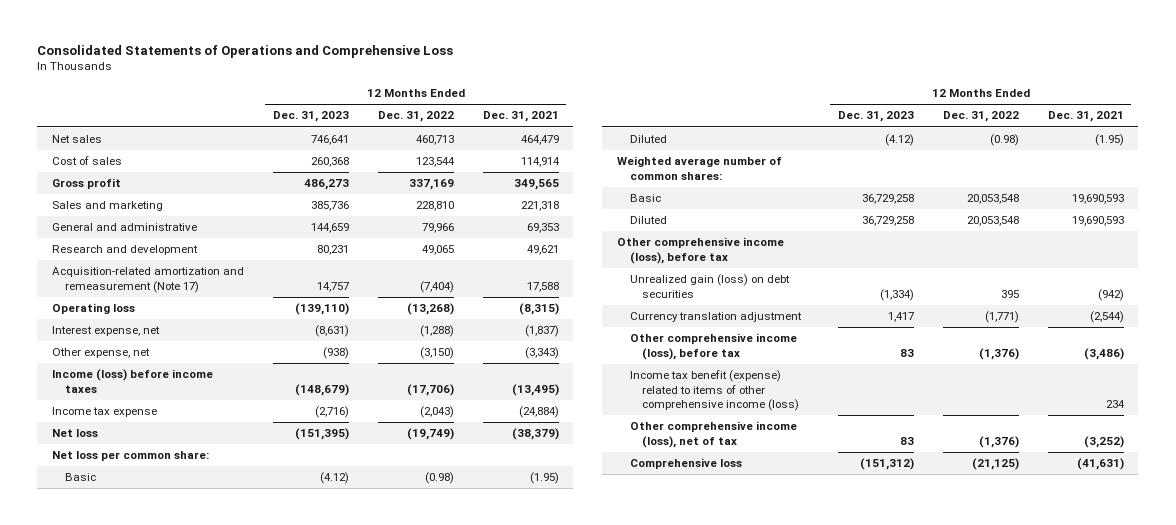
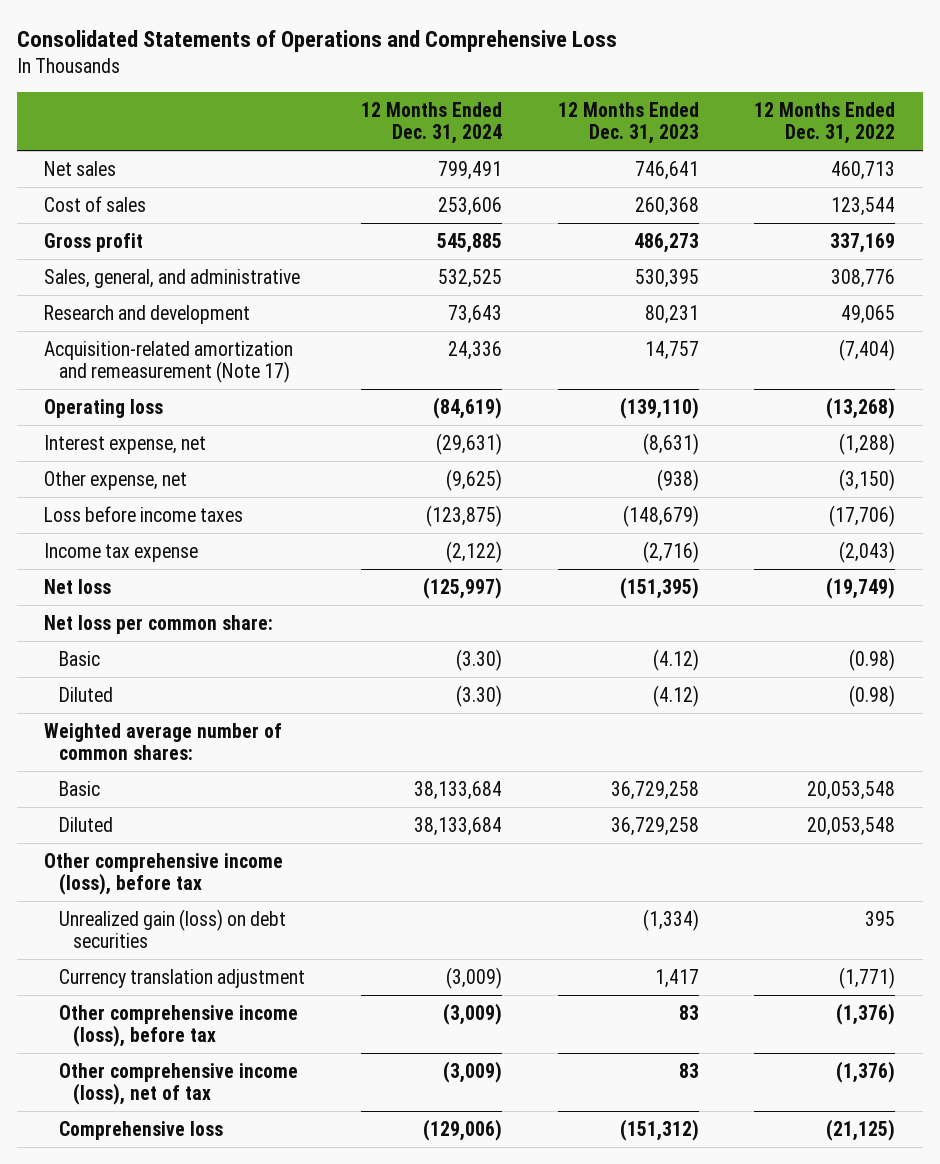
[482,111,559,123] Dec. 31, 2021 -> none
none -> [360,101,502,145] 12 Months Ended Dec. 31, 2024
[51,201,163,212] Sales and marketing -> none
[51,223,197,232] General and administrative -> [44,268,301,288] Sales, general, and administrative
[310,223,349,234] 144,659 -> [634,268,699,288] 530,395
[421,223,454,234] 79,966 -> [831,268,896,288] 308,776
[51,369,213,393] Income (loss) before income taxes -> [44,505,244,522] Loss before income taxes
[629,370,800,412] Income tax benefit (expense) related to items of other comprehensive income (loss) -> none

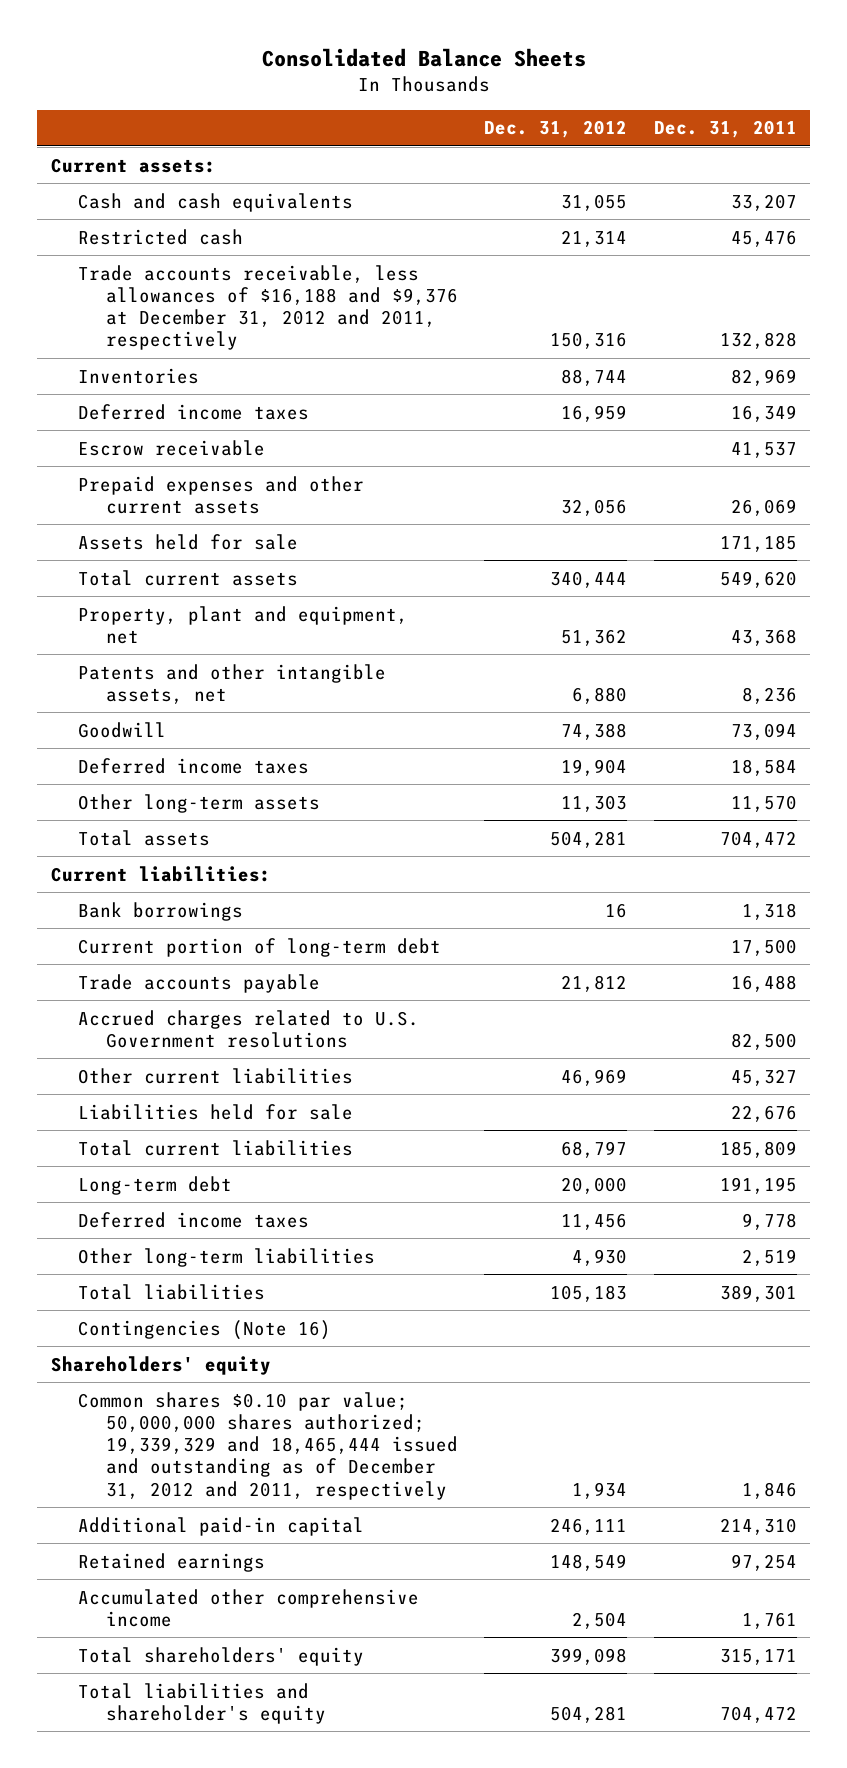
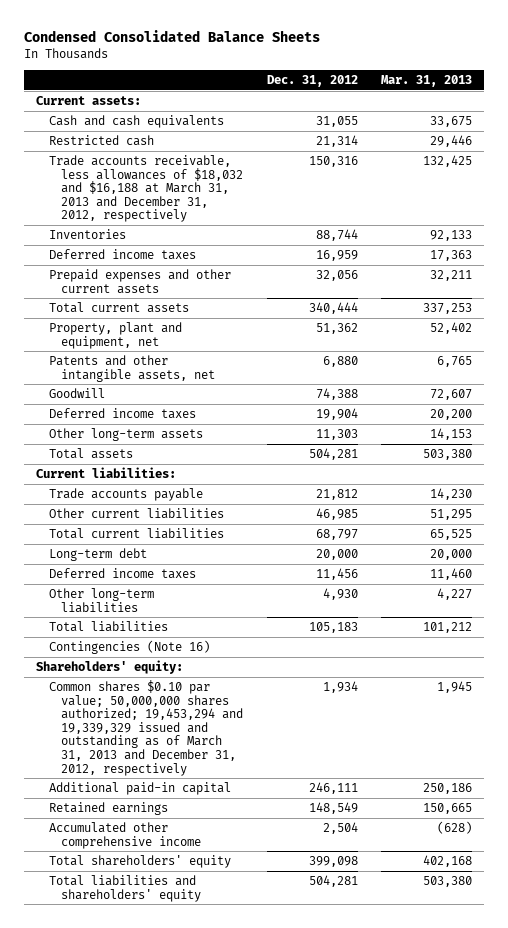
[261,48,586,68] Consolidated Balance Sheets -> [23,30,320,43] Condensed Consolidated Balance Sheets
[653,120,797,139] Dec. 31, 2011 -> none
none -> [381,74,473,87] Mar. 31, 2013
[78,264,458,351] Trade accounts receivable, less allowances of $16,188 and $9,376 at December 31, 2012 and 2011, respectively -> [48,154,244,223] Trade accounts receivable, less allowances of $18,032 and $16,188 at March 31, 2013 and December 31, 2012, respectively
[78,439,266,456] Escrow receivable -> none
[78,533,299,550] Assets held for sale -> none
[78,901,244,921] Bank borrowings -> none
[78,937,442,957] Current portion of long-term debt -> none
[78,1009,420,1048] Accrued charges related to U.S. Government resolutions -> none
[78,1103,354,1120] Liabilities held for sale -> none
[561,1068,628,1086] 46,969 -> [315,507,358,520] 46,985
[50,1355,271,1375] Shareholders' equity -> [35,659,183,674] Shareholders' equity:
[78,1391,458,1500] Common shares $0.10 par value; 50,000,000 shares authorized; 19,339,329 and 18,465,444 issued and outstanding as of December 31, 2012 and 2011, respectively -> [48,679,244,776] Common shares $0.10 par value; 50,000,000 shares authorized; 19,453,294 and 19,339,329 issued and outstanding as of March 31, 2013 and December 31, 2012, respectively
[78,1682,326,1724] Total liabilities and shareholder's equity -> [48,874,202,902] Total liabilities and shareholders' equity

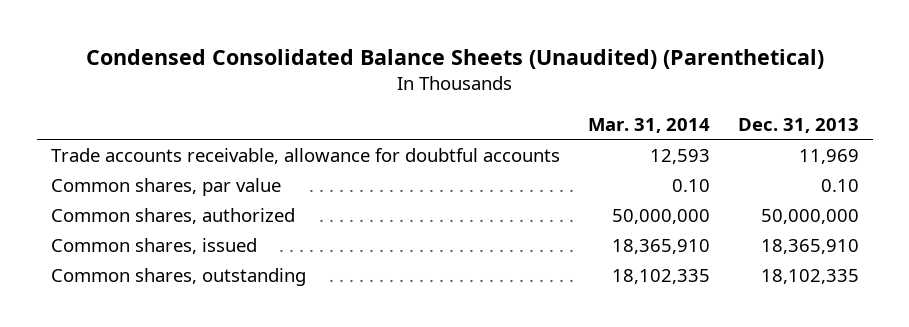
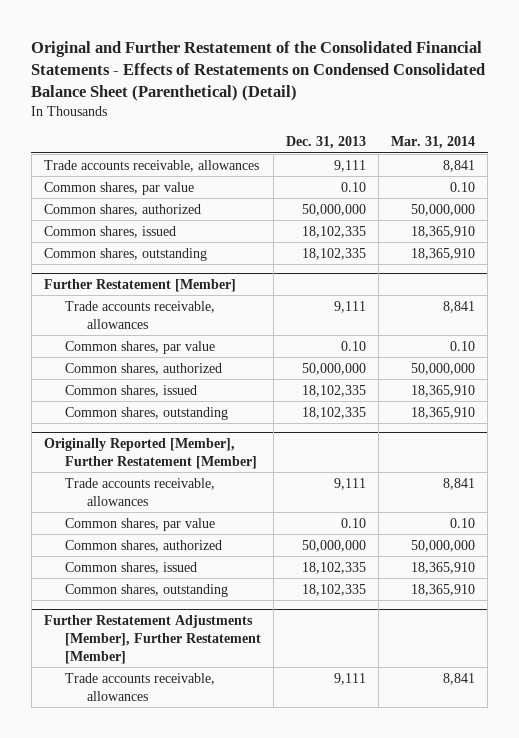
[85,49,824,70] Condensed Consolidated Balance Sheets (Unaudited) (Parenthetical) -> [31,41,486,102] Original and Further Restatement of the Consolidated Financial Statements - Effects of Restatements on Condensed Consolidated Balance Sheet (Parenthetical) (Detail)
[50,147,560,164] Trade accounts receivable, allowance for doubtful accounts -> [43,159,259,172] Trade accounts receivable, allowances
[649,148,710,164] 12,593 -> [443,159,476,172] 8,841
[798,148,859,164] 11,969 -> [334,159,367,172] 9,111
[760,238,859,254] 18,365,910 -> [302,225,367,238] 18,102,335
[611,268,710,284] 18,102,335 -> [411,247,476,260] 18,365,910
none -> [43,278,236,292] Further Restatement [Member]
none -> [65,300,216,329] Trade accounts receivable, allowances
none -> [65,340,216,354] Common shares, par value
none -> [65,362,223,375] Common shares, authorized
none -> [65,384,198,397] Common shares, issued
none -> [65,406,229,420] Common shares, outstanding
none -> [43,437,258,469] Originally Reported [Member], Further Restatement [Member]
none -> [65,477,216,506] Trade accounts receivable, allowances
none -> [65,517,216,531] Common shares, par value
none -> [65,539,223,552] Common shares, authorized
none -> [65,561,198,574] Common shares, issued
none -> [65,583,229,597] Common shares, outstanding
none -> [43,614,262,664] Further Restatement Adjustments [Member], Further Restatement [Member]
none -> [65,672,216,701] Trade accounts receivable, allowances

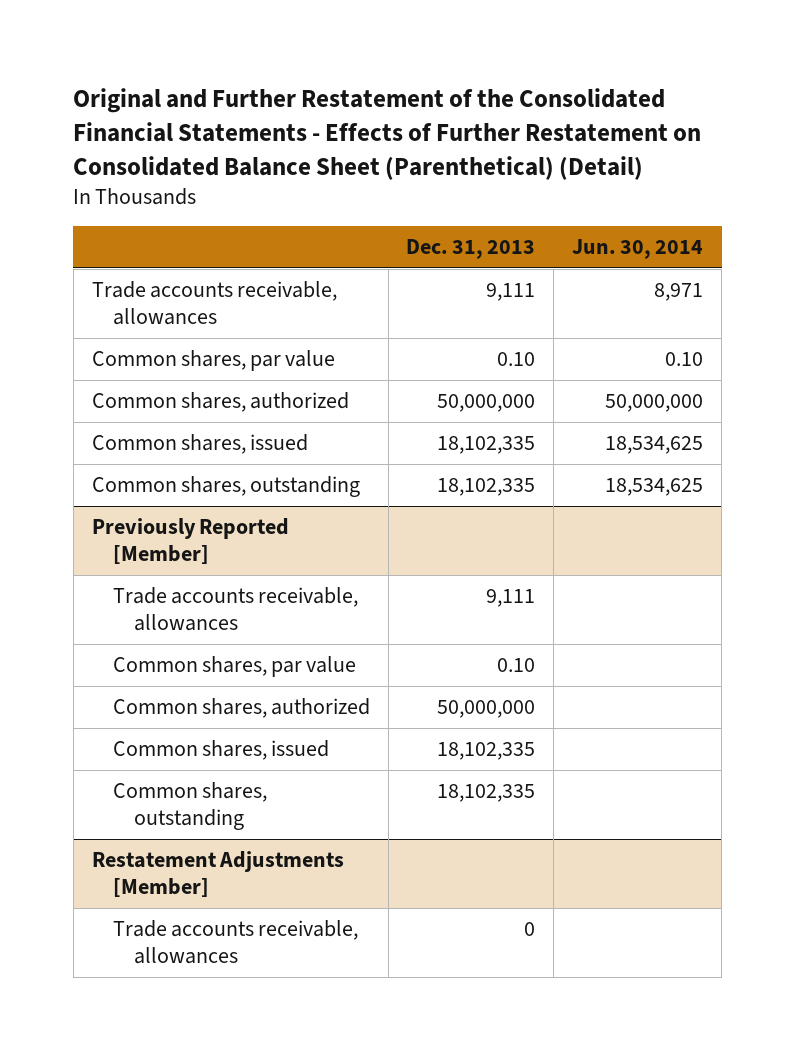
[31,41,486,102] Original and Further Restatement of the Consolidated Financial Statements - Effects of Restatements on Condensed Consolidated Balance Sheet (Parenthetical) (Detail) -> [73,87,702,180] Original and Further Restatement of the Consolidated Financial Statements - Effects of Further Restatement on Consolidated Balance Sheet (Parenthetical) (Detail)
[391,136,476,150] Mar. 31, 2014 -> none
none -> [572,239,704,260] Jun. 30, 2014
[43,278,236,292] Further Restatement [Member] -> none
[65,300,216,329] Trade accounts receivable, allowances -> none
[65,340,216,354] Common shares, par value -> none
[65,362,223,375] Common shares, authorized -> none
[65,384,198,397] Common shares, issued -> none
[65,406,229,420] Common shares, outstanding -> none
[43,437,258,469] Originally Reported [Member], Further Restatement [Member] -> none
none -> [91,518,289,565] Previously Reported [Member]
[43,614,262,664] Further Restatement Adjustments [Member], Further Restatement [Member] -> [91,851,344,898] Restatement Adjustments [Member]
[334,672,367,685] 9,111 -> [524,922,536,937] 0

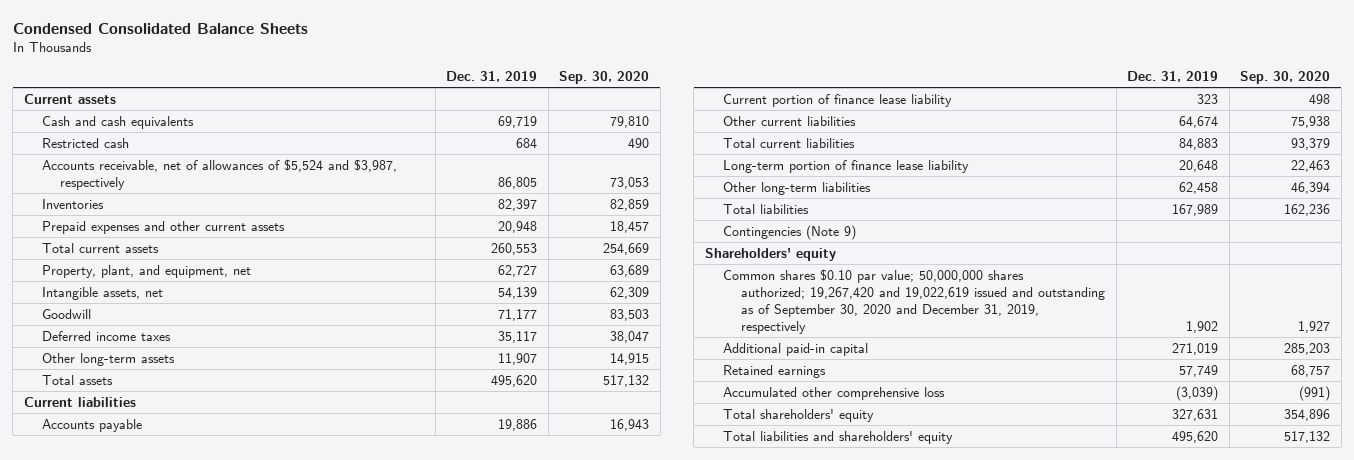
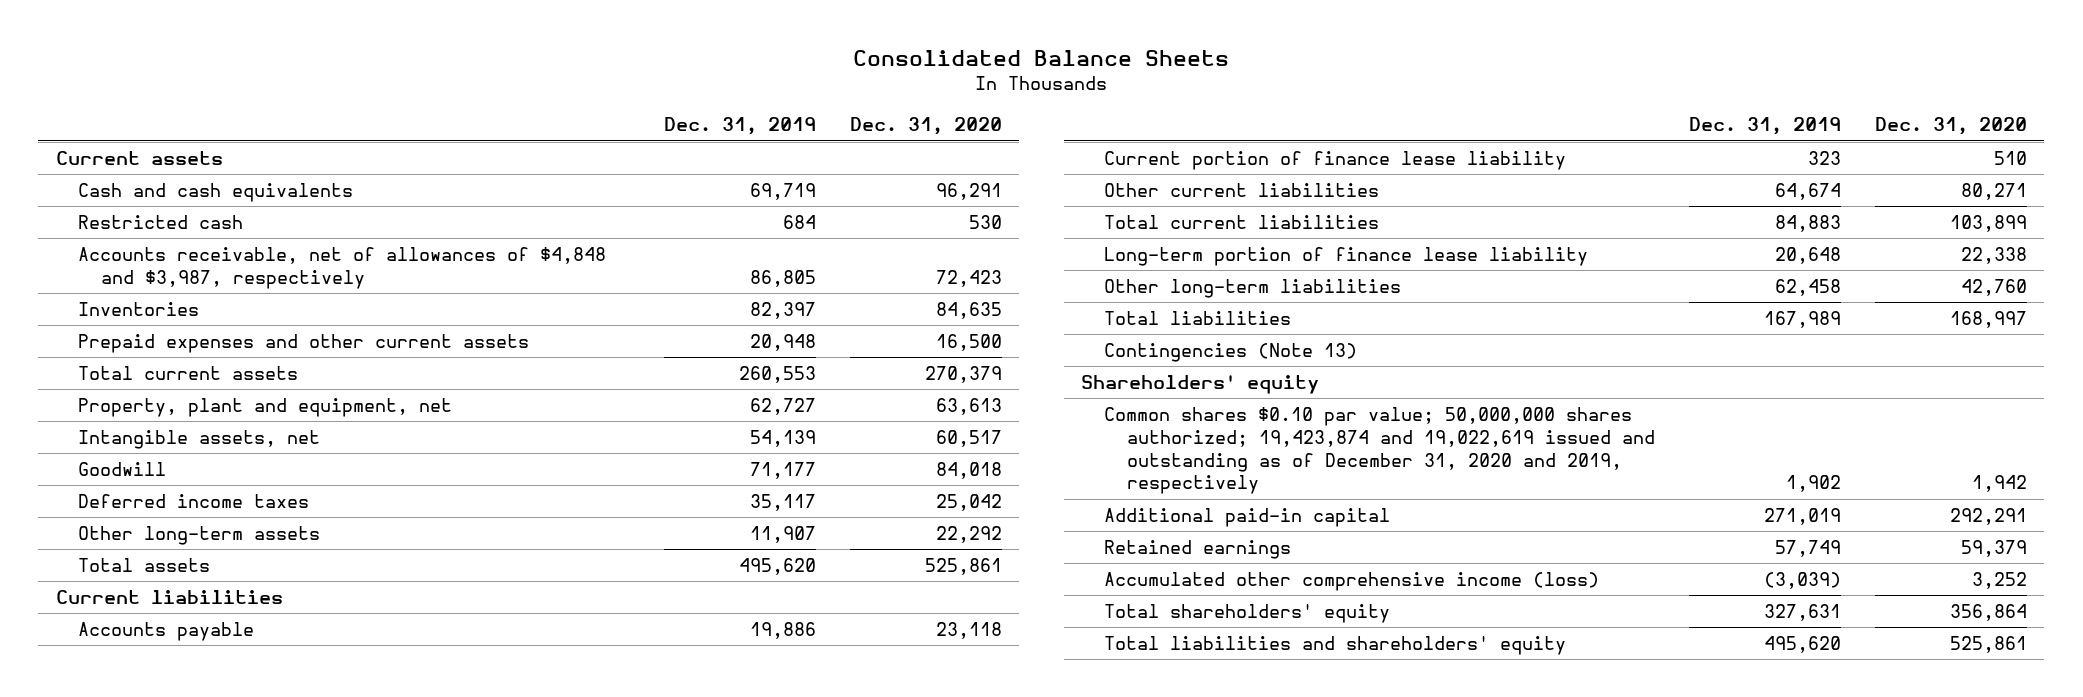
[12,22,308,34] Condensed Consolidated Balance Sheets -> [853,50,1230,67] Consolidated Balance Sheets
[559,71,650,85] Sep. 30, 2020 -> none
none -> [849,117,1002,136] Dec. 31, 2020
[41,158,397,190] Accounts receivable, net of allowances of $5,524 and $3,987, respectively -> [78,246,607,289] Accounts receivable, net of allowances of $4,848 and $3,987, respectively
[41,264,251,278] Property, plant, and equipment, net -> [78,397,453,417] Property, plant and equipment, net
[723,224,857,240] Contingencies (Note 9) -> [1103,342,1357,362] Contingencies (Note 13)
[723,268,1106,334] Common shares $0.10 par value; 50,000,000 shares authorized; 19,267,420 and 19,022,619 issued and outstanding as of September 30, 2020 and December 31, 2019, respectively -> [1103,406,1655,495] Common shares $0.10 par value; 50,000,000 shares authorized; 19,423,874 and 19,022,619 issued and outstanding as of December 31, 2020 and 2019, respectively
[723,386,946,400] Accumulated other comprehensive loss -> [1103,571,1599,591] Accumulated other comprehensive income (loss)

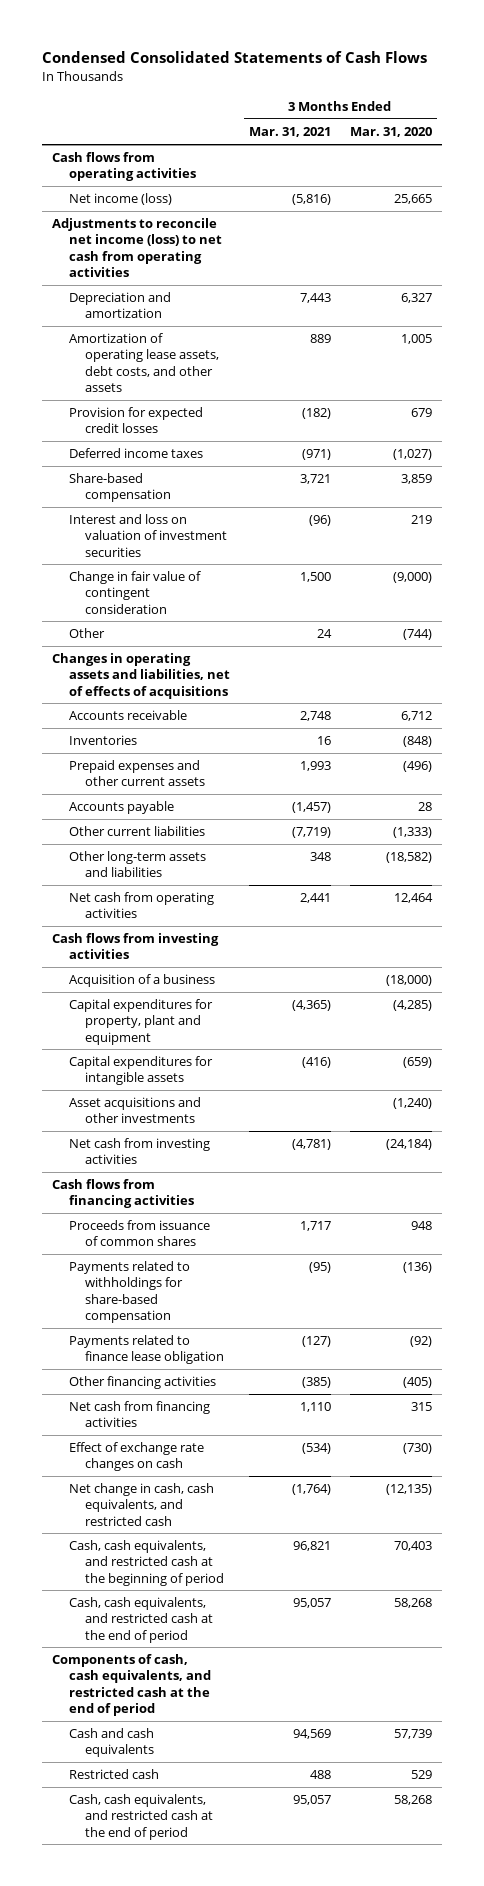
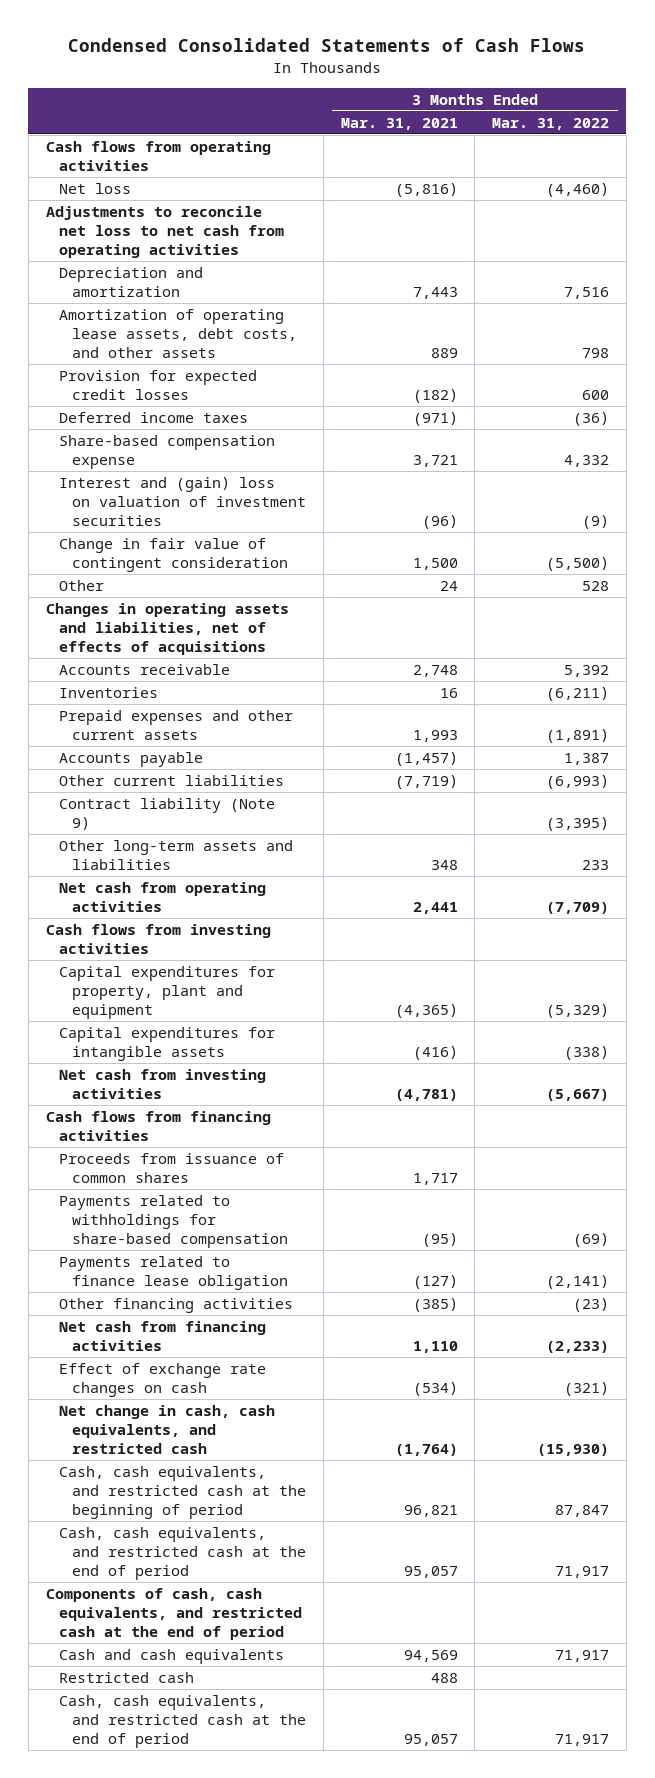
[349,127,432,138] Mar. 31, 2020 -> none
none -> [492,117,610,130] Mar. 31, 2022
[68,193,172,206] Net income (loss) -> [58,182,131,194] Net loss
[51,218,222,277] Adjustments to reconcile net income (loss) to net cash from operating activities -> [45,205,284,258] Adjustments to reconcile net loss to net cash from operating activities
[68,473,172,503] Share-based compensation -> [58,434,275,469] Share-based compensation expense
[68,514,228,557] Interest and loss on valuation of investment securities -> [58,476,307,526] Interest and (gain) loss on valuation of investment securities
none -> [58,797,275,830] Contract liability (Note 9)
[68,974,215,988] Acquisition of a business -> none
[68,1097,201,1124] Asset acquisitions and other investments -> none

